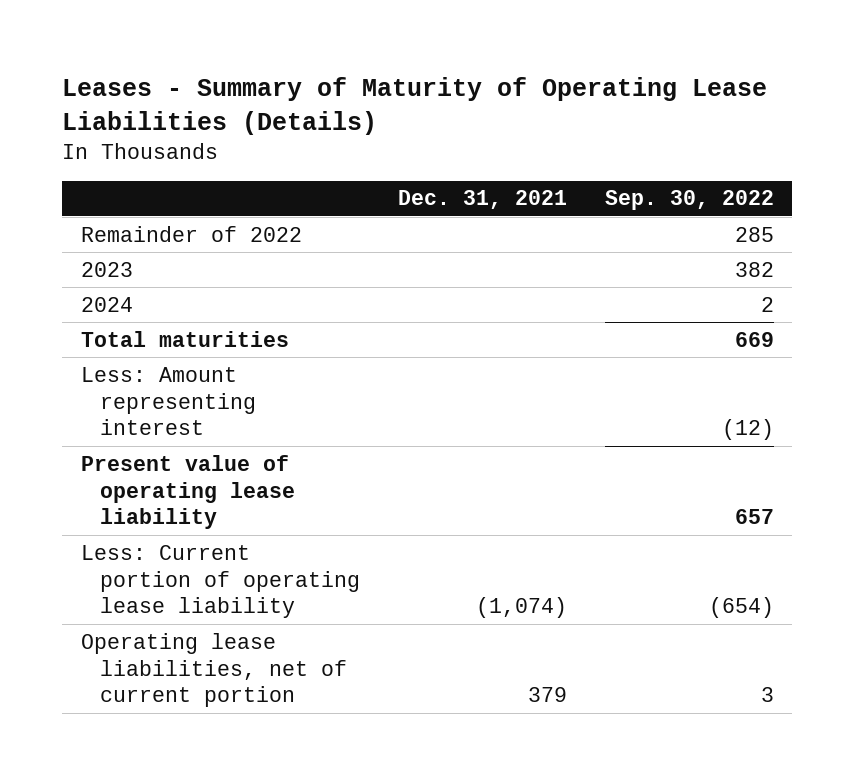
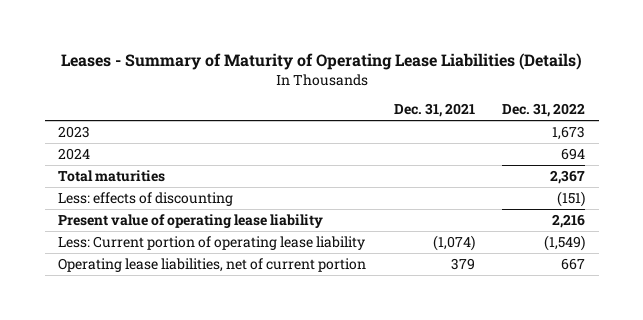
[604,190,774,211] Sep. 30, 2022 -> none
none -> [501,103,585,118] Dec. 31, 2022
[81,225,303,242] Remainder of 2022 -> none
[81,366,257,436] Less: Amount representing interest -> [58,191,234,206] Less: effects of discounting

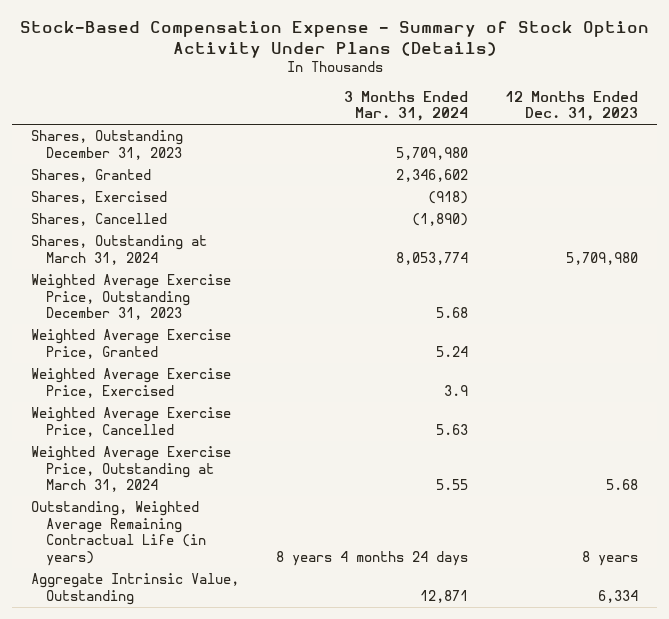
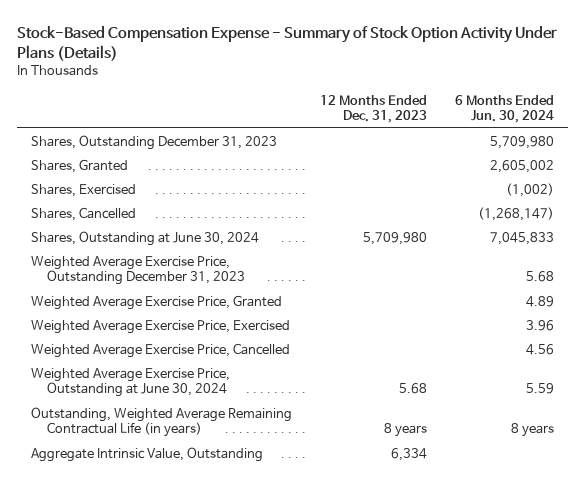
[344,90,469,122] 3 Months Ended Mar. 31, 2024 -> none
none -> [455,94,555,124] 6 Months Ended Jun. 30, 2024
[31,235,208,265] Shares, Outstanding at March 31, 2024 -> [31,230,260,246] Shares, Outstanding at June 30, 2024
[31,446,232,493] Weighted Average Exercise Price, Outstanding at March 31, 2024 -> [31,367,231,398] Weighted Average Exercise Price, Outstanding at June 30, 2024

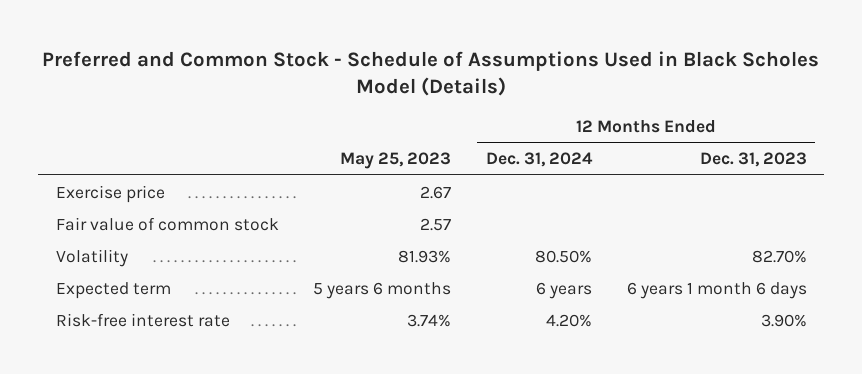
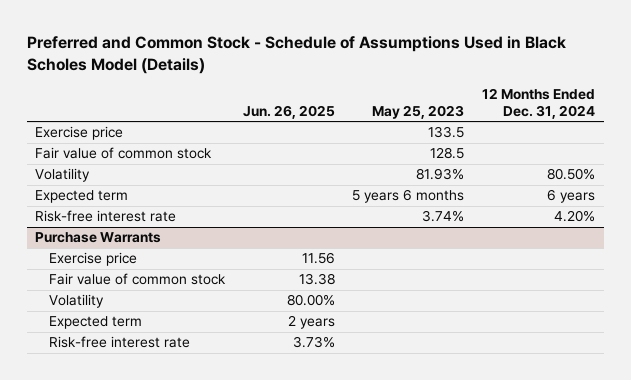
[699,152,807,168] Dec. 31, 2023 -> none
none -> [242,104,335,119] Jun. 26, 2025
[420,185,452,199] 2.67 -> [428,126,465,139] 133.5
[420,217,452,231] 2.57 -> [430,147,465,160] 128.5
none -> [35,232,162,244] Purchase Warrants
none -> [49,252,138,267] Exercise price
none -> [49,273,227,286] Fair value of common stock
none -> [49,294,105,309] Volatility
none -> [49,316,143,330] Expected term
none -> [49,336,191,349] Risk-free interest rate

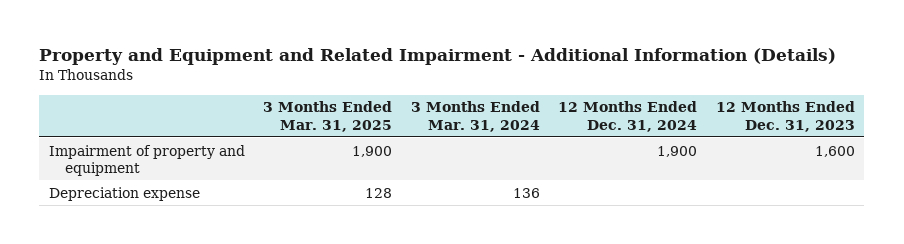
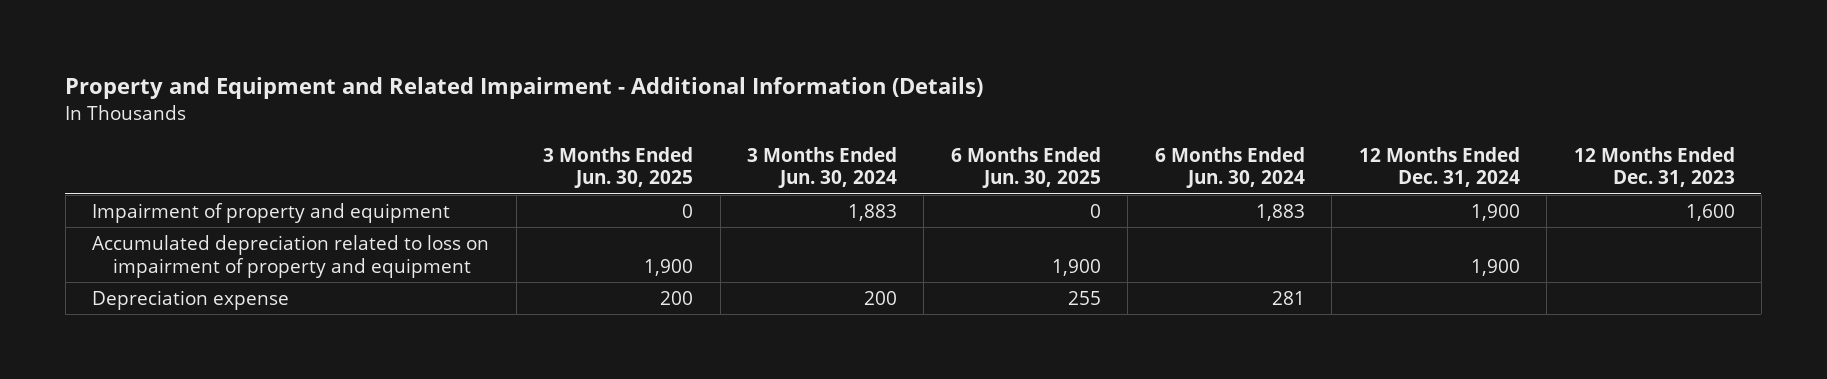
[263,101,393,132] 3 Months Ended Mar. 31, 2025 -> none
[410,101,540,132] 3 Months Ended Mar. 31, 2024 -> none
none -> [543,146,694,189] 3 Months Ended Jun. 30, 2025
none -> [747,146,898,189] 3 Months Ended Jun. 30, 2024
none -> [950,146,1101,189] 6 Months Ended Jun. 30, 2025
none -> [1154,146,1305,189] 6 Months Ended Jun. 30, 2024
none -> [92,234,490,278] Accumulated depreciation related to loss on impairment of property and equipment

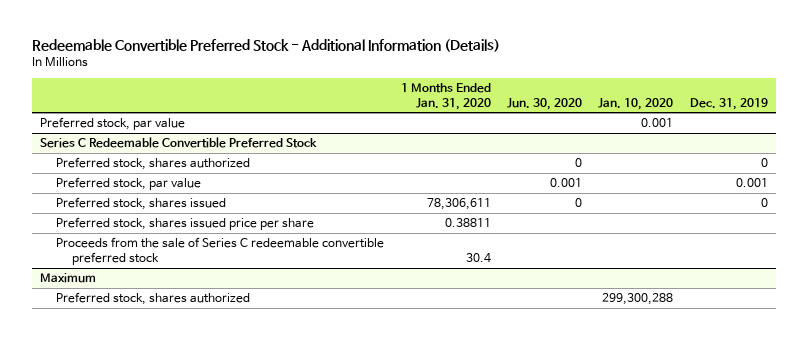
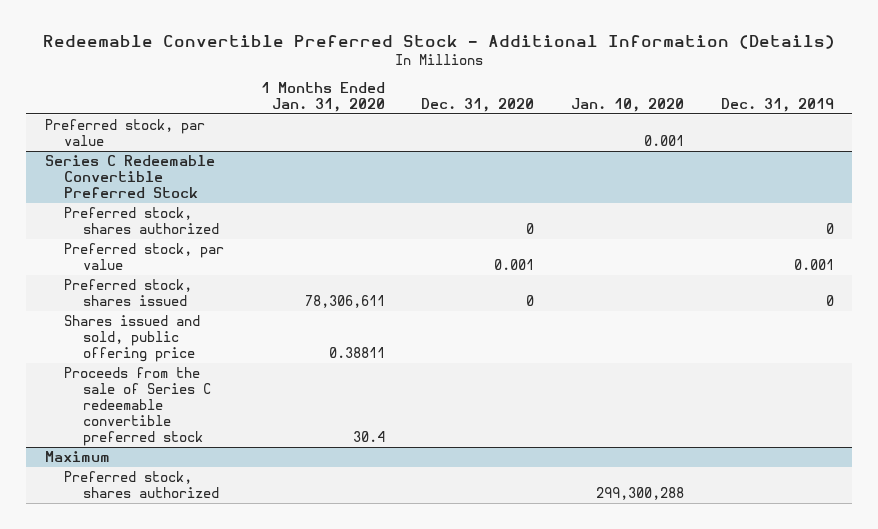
[507,97,583,110] Jun. 30, 2020 -> none
none -> [421,98,535,113] Dec. 31, 2020
[56,217,315,231] Preferred stock, shares issued price per share -> [63,314,200,363] Shares issued and sold, public offering price

